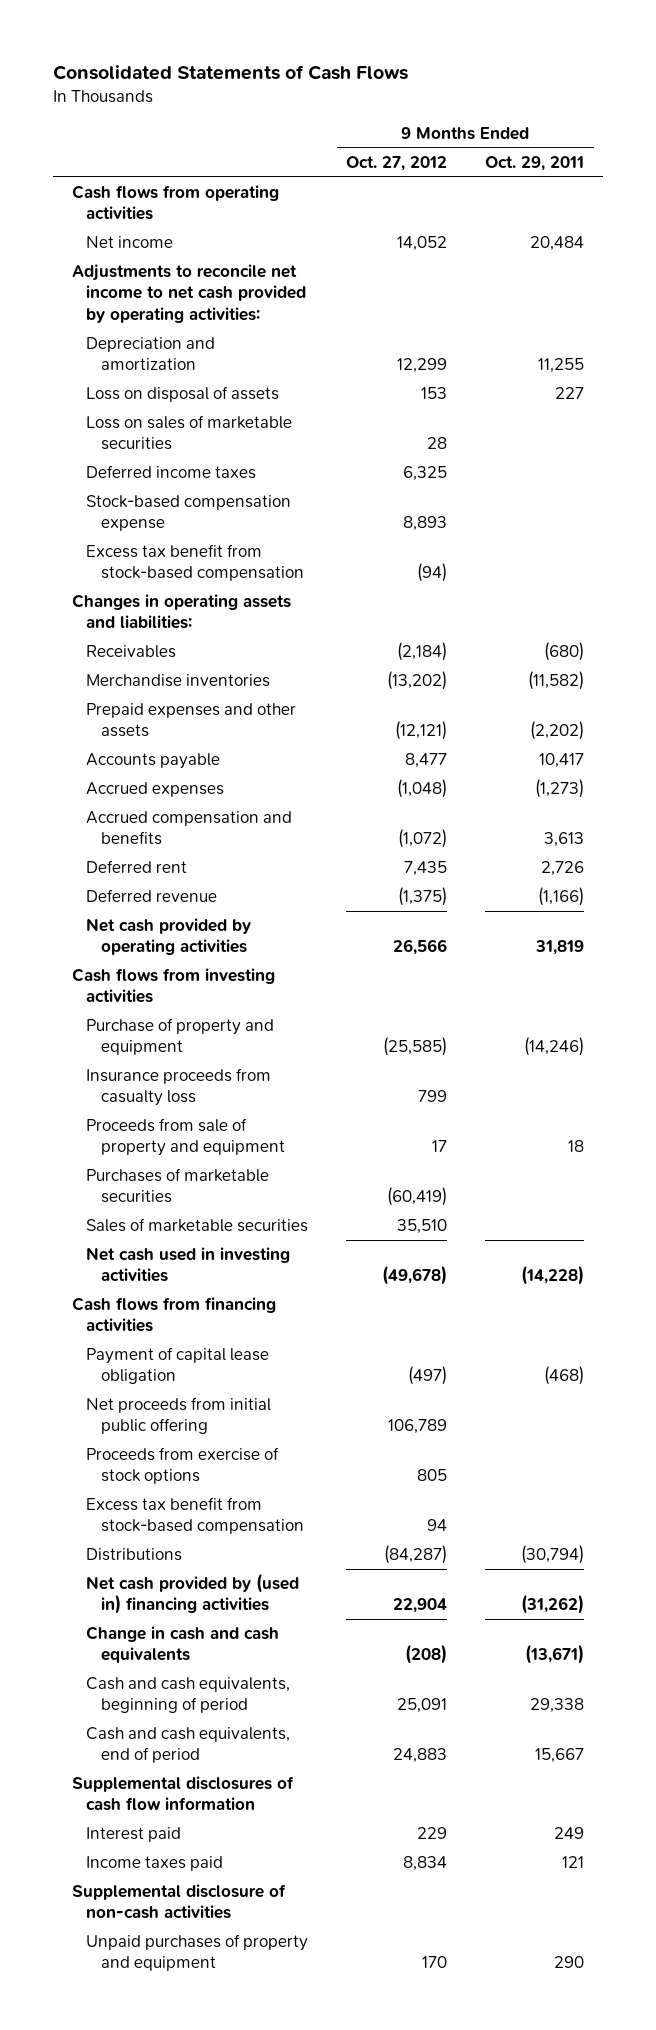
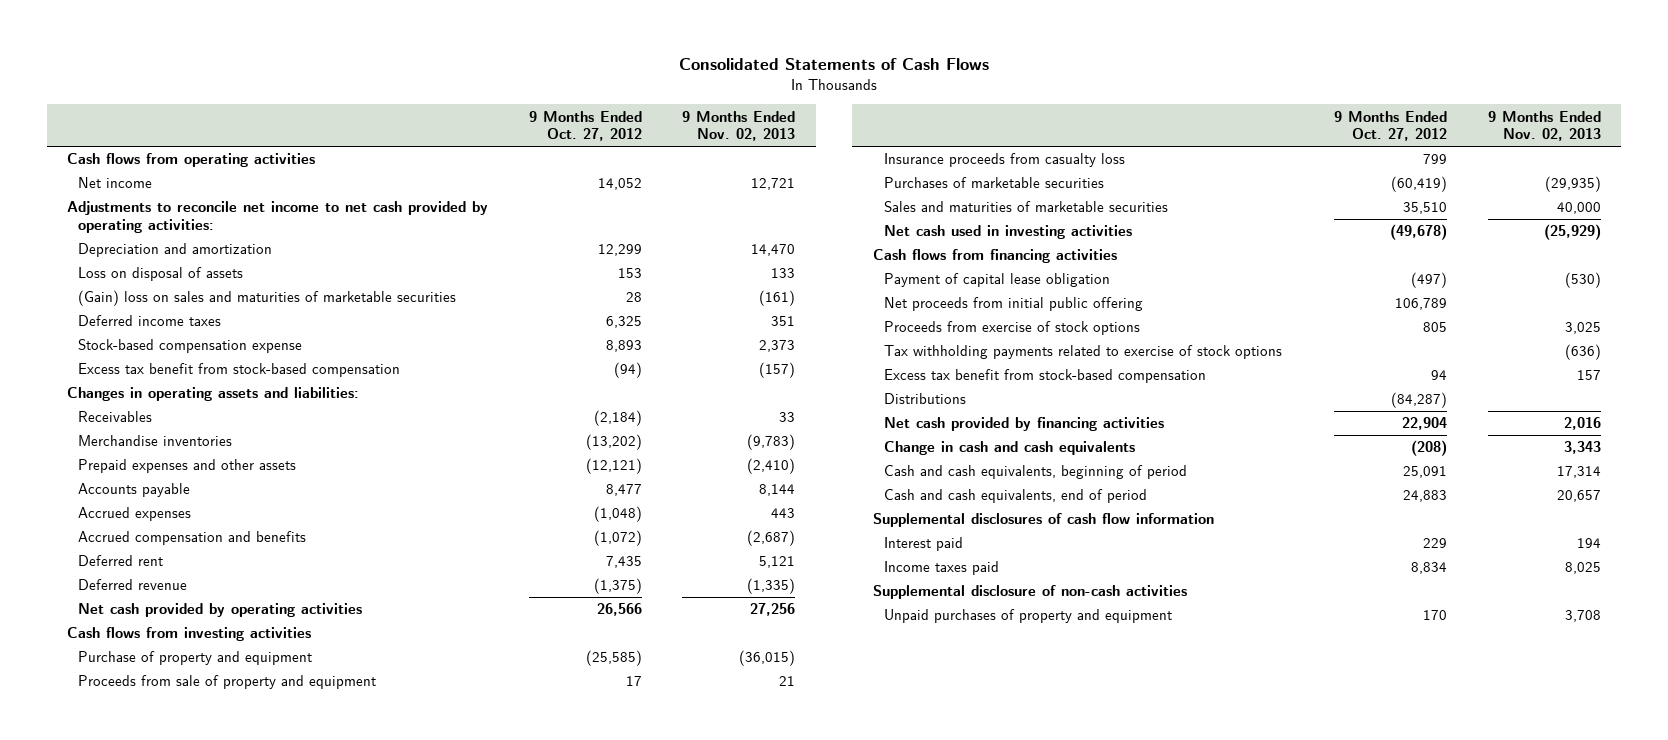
[485,155,585,171] Oct. 29, 2011 -> none
none -> [682,110,796,142] 9 Months Ended Nov. 02, 2013
[86,415,293,451] Loss on sales of marketable securities -> [78,290,457,307] (Gain) loss on sales and maturities of marketable securities
[86,1068,272,1107] Insurance proceeds from casualty loss -> [883,153,1125,168] Insurance proceeds from casualty loss
[86,1218,309,1233] Sales of marketable securities -> [883,201,1168,213] Sales and maturities of marketable securities
none -> [883,345,1282,360] Tax withholding payments related to exercise of stock options
[86,1573,300,1615] Net cash provided by (used in) financing activities -> [883,417,1164,432] Net cash provided by financing activities

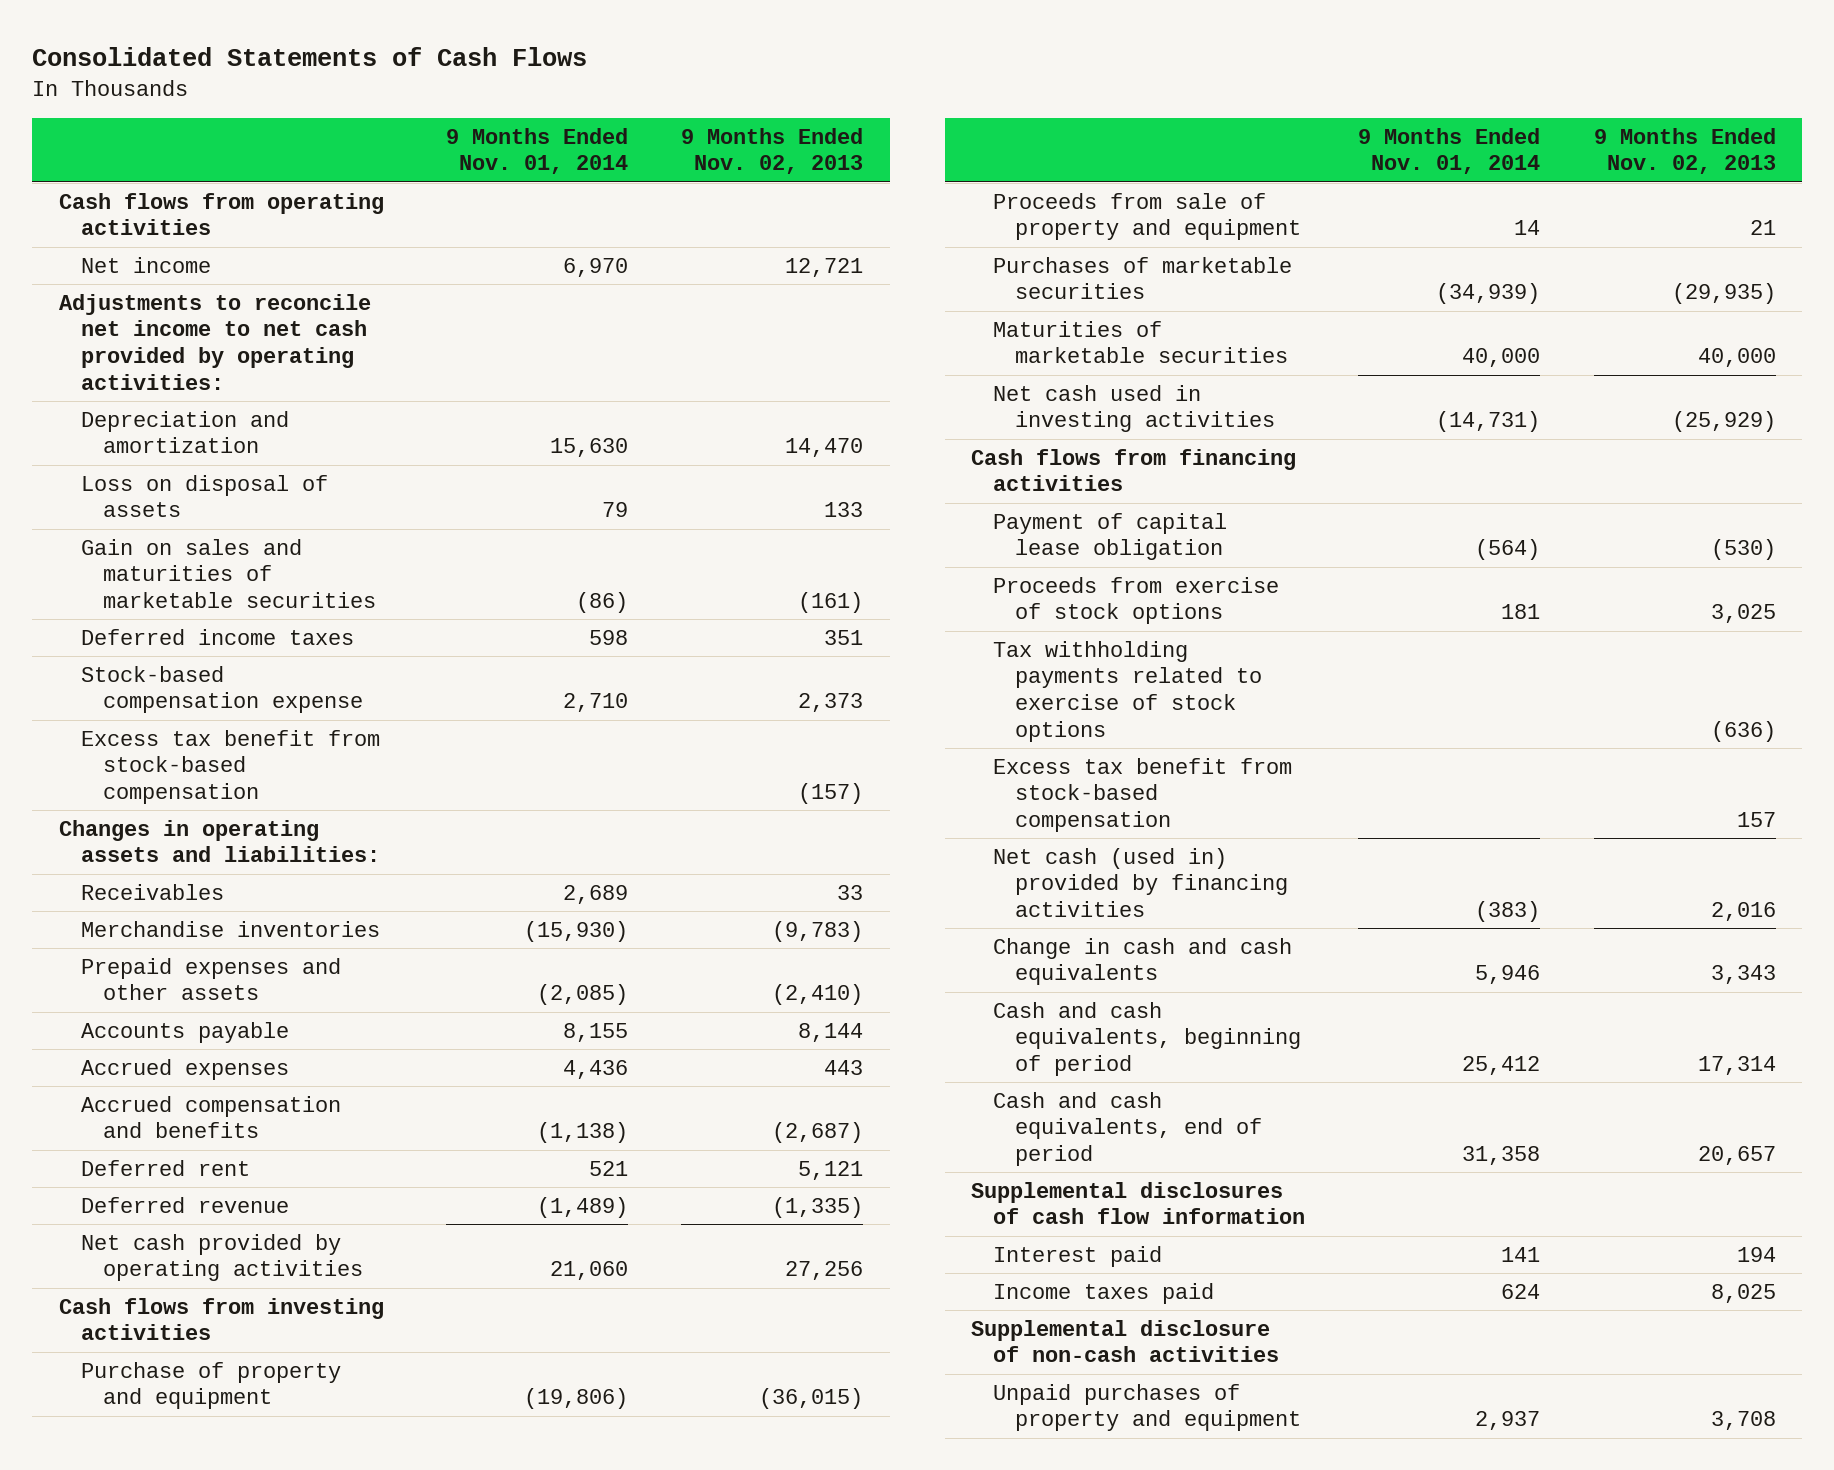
[528,110,642,142] 9 Months Ended Oct. 27, 2012 -> none
none -> [445,127,628,175] 9 Months Ended Nov. 01, 2014
[78,290,457,307] (Gain) loss on sales and maturities of marketable securities -> [80,538,376,609] Gain on sales and maturities of marketable securities
[883,153,1125,168] Insurance proceeds from casualty loss -> none
[883,201,1168,213] Sales and maturities of marketable securities -> [993,320,1289,364] Maturities of marketable securities
[883,297,1143,312] Net proceeds from initial public offering -> none
[883,393,966,405] Distributions -> none
[883,417,1164,432] Net cash provided by financing activities -> [993,847,1289,918] Net cash (used in) provided by financing activities

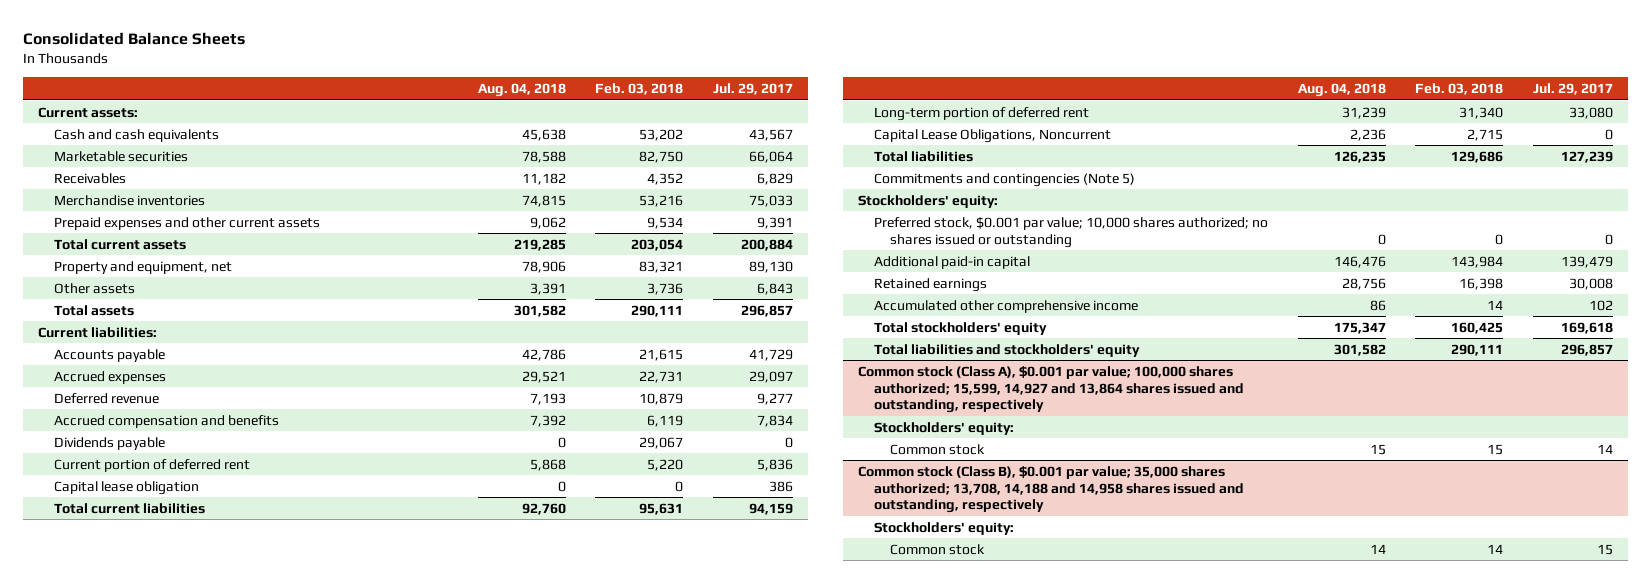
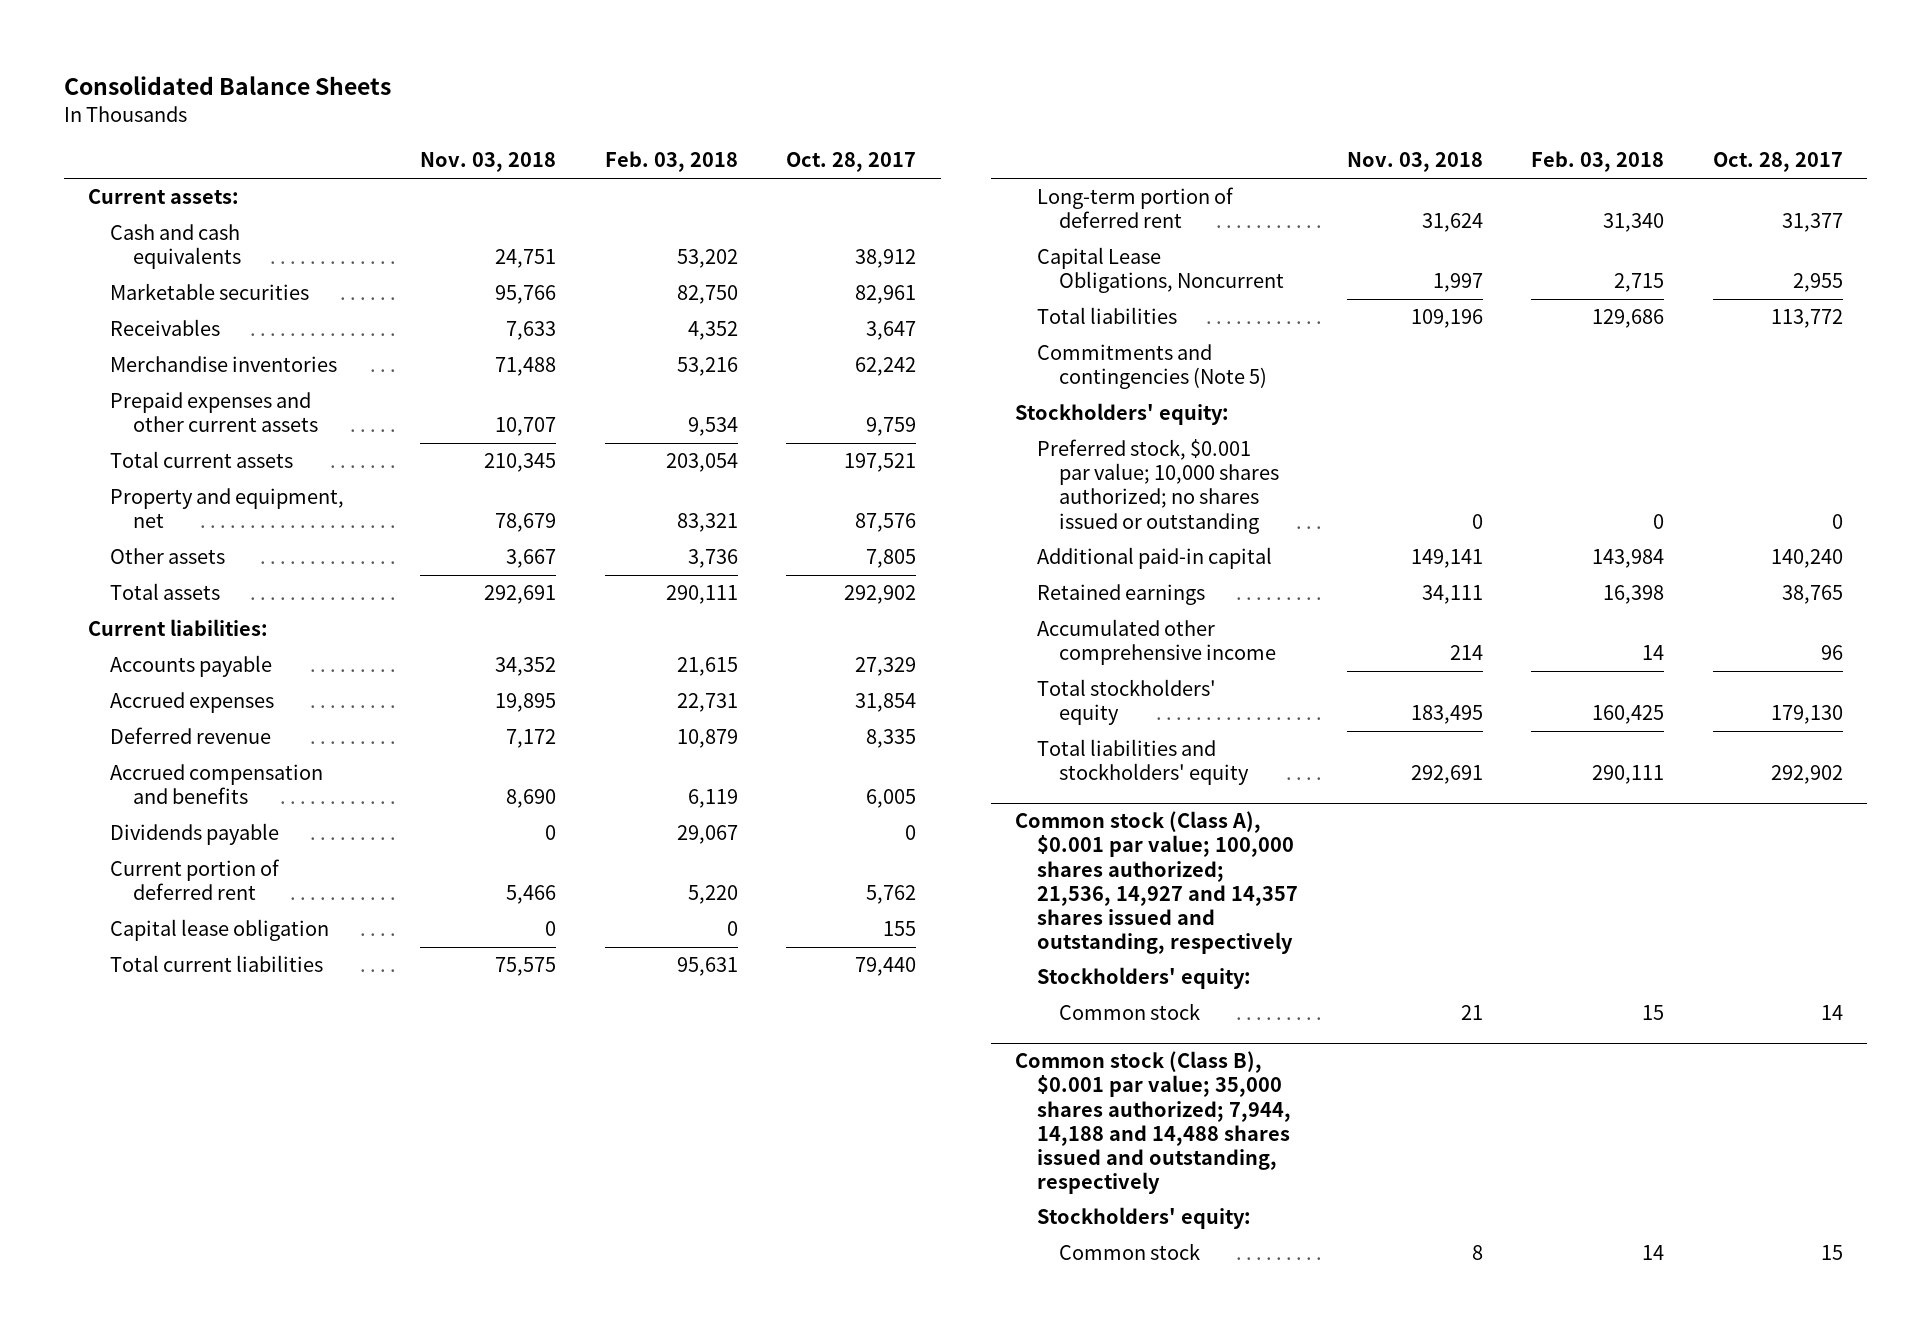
[477,83,566,98] Aug. 04, 2018 -> none
[712,83,793,96] Jul. 29, 2017 -> none
none -> [420,152,557,173] Nov. 03, 2018
none -> [786,152,917,173] Oct. 28, 2017
[857,365,1245,414] Common stock (Class A), $0.001 par value; 100,000 shares authorized; 15,599, 14,927 and 13,864 shares issued and outstanding, respectively -> [1014,811,1299,954] Common stock (Class A), $0.001 par value; 100,000 shares authorized; 21,536, 14,927 and 14,357 shares issued and outstanding, respectively
[857,465,1245,514] Common stock (Class B), $0.001 par value; 35,000 shares authorized; 13,708, 14,188 and 14,958 shares issued and outstanding, respectively -> [1014,1051,1292,1194] Common stock (Class B), $0.001 par value; 35,000 shares authorized; 7,944, 14,188 and 14,488 shares issued and outstanding, respectively

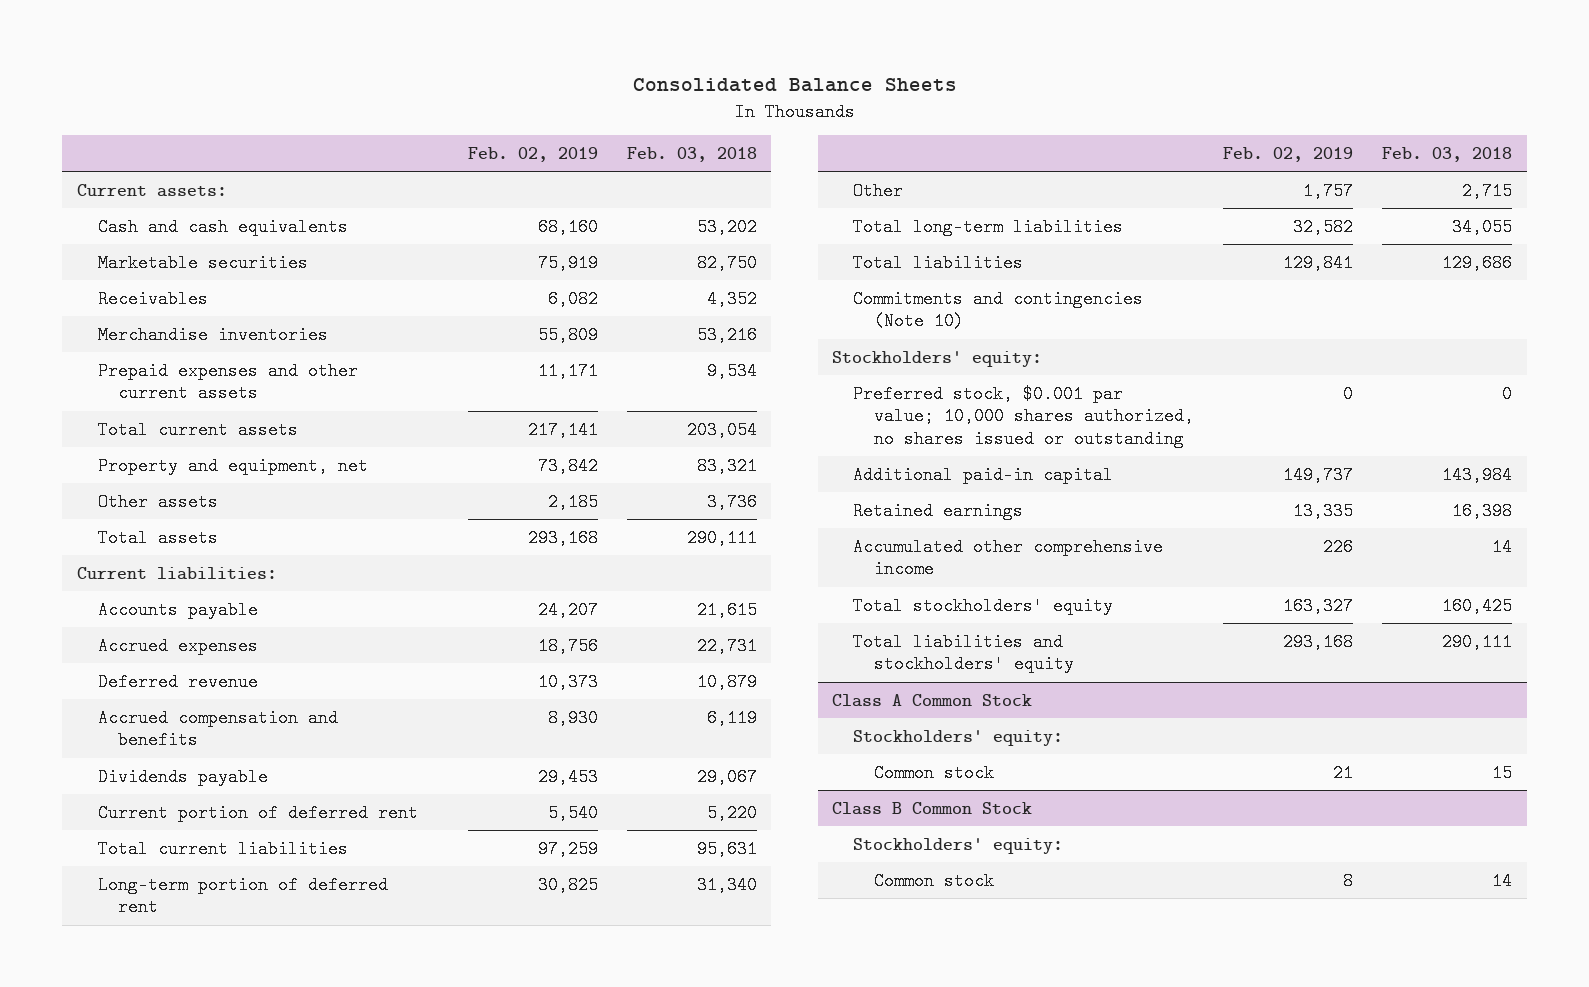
[420,152,557,173] Nov. 03, 2018 -> none
[786,152,917,173] Oct. 28, 2017 -> none
none -> [467,147,598,163] Feb. 02, 2019
[110,919,330,942] Capital lease obligation -> none
[1037,247,1285,294] Capital Lease Obligations, Noncurrent -> [853,181,904,200] Other
none -> [853,217,1124,236] Total long-term liabilities
[1037,344,1268,390] Commitments and contingencies (Note 5) -> [853,289,1144,331] Commitments and contingencies (Note 10)
[1037,439,1280,534] Preferred stock, $0.001 par value; 10,000 shares authorized; no shares issued or outstanding -> [853,384,1195,449] Preferred stock, $0.001 par value; 10,000 shares authorized, no shares issued or outstanding
[1014,811,1299,954] Common stock (Class A), $0.001 par value; 100,000 shares authorized; 21,536, 14,927 and 14,357 shares issued and outstanding, respectively -> [832,693,1033,707] Class A Common Stock
[1014,1051,1292,1194] Common stock (Class B), $0.001 par value; 35,000 shares authorized; 7,944, 14,188 and 14,488 shares issued and outstanding, respectively -> [832,801,1033,815] Class B Common Stock

